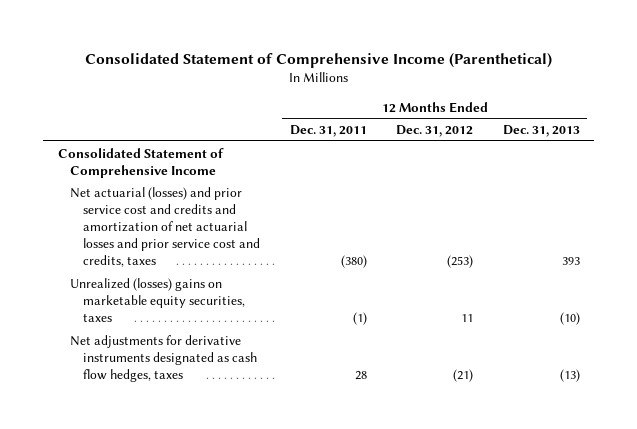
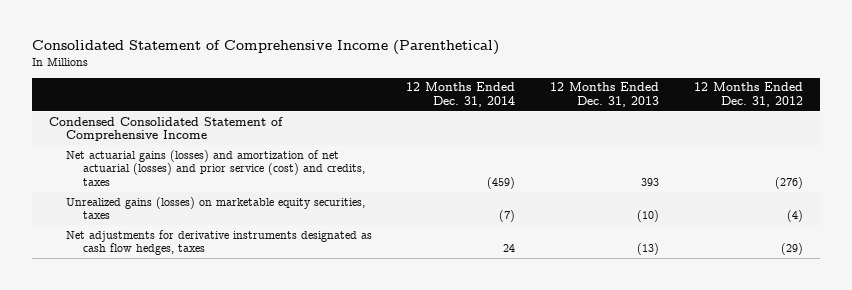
[289,124,367,137] Dec. 31, 2011 -> none
none -> [406,82,516,108] 12 Months Ended Dec. 31, 2014
[57,147,224,178] Consolidated Statement of Comprehensive Income -> [48,116,283,142] Condensed Consolidated Statement of Comprehensive Income
[70,186,261,267] Net actuarial (losses) and prior service cost and credits and amortization of net actuarial losses and prior service cost and credits, taxes -> [65,149,365,187] Net actuarial gains (losses) and amortization of net actuarial (losses) and prior service (cost) and credits, taxes
[447,254,474,268] (253) -> [774,177,803,190] (276)
[70,277,246,322] Unrealized (losses) gains on marketable equity securities, taxes -> [65,196,365,220] Unrealized gains (losses) on marketable equity securities, taxes
[461,313,474,322] 11 -> [786,210,803,223] (4)
[453,368,474,382] (21) -> [780,243,803,256] (29)

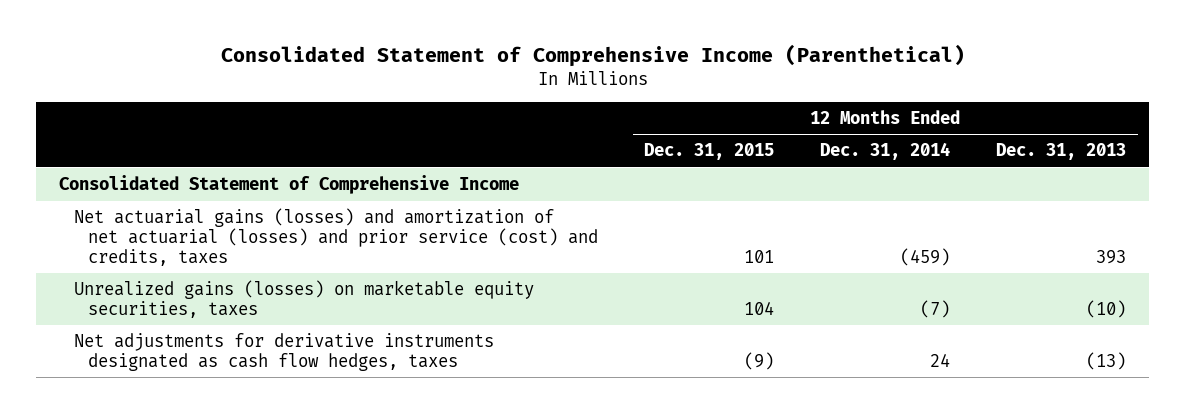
[693,82,803,108] 12 Months Ended Dec. 31, 2012 -> none
none -> [644,143,775,161] Dec. 31, 2015
[48,116,283,142] Condensed Consolidated Statement of Comprehensive Income -> [59,175,520,195] Consolidated Statement of Comprehensive Income

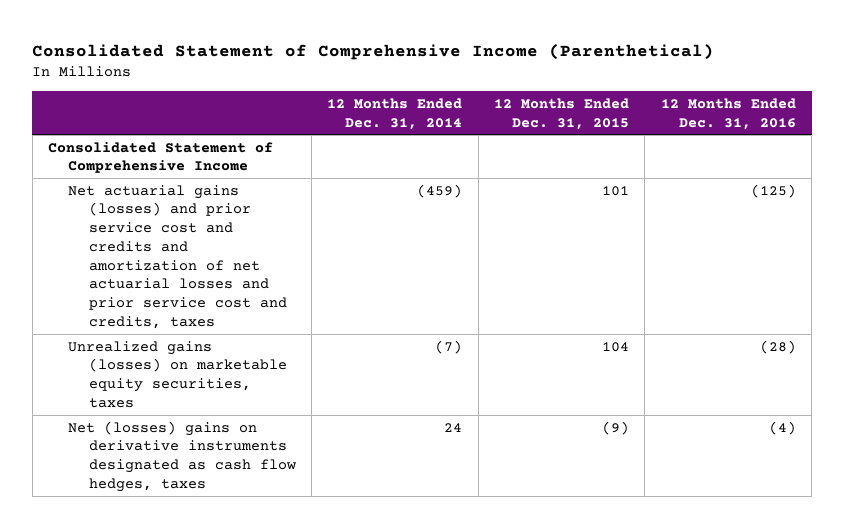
[996,143,1127,161] Dec. 31, 2013 -> none
none -> [660,97,796,130] 12 Months Ended Dec. 31, 2016
[73,208,598,266] Net actuarial gains (losses) and amortization of net actuarial (losses) and prior service (cost) and credits, taxes -> [68,184,287,329] Net actuarial gains (losses) and prior service cost and credits and amortization of net actuarial losses and prior service cost and credits, taxes
[73,333,494,371] Net adjustments for derivative instruments designated as cash flow hedges, taxes -> [68,420,297,492] Net (losses) gains on derivative instruments designated as cash flow hedges, taxes

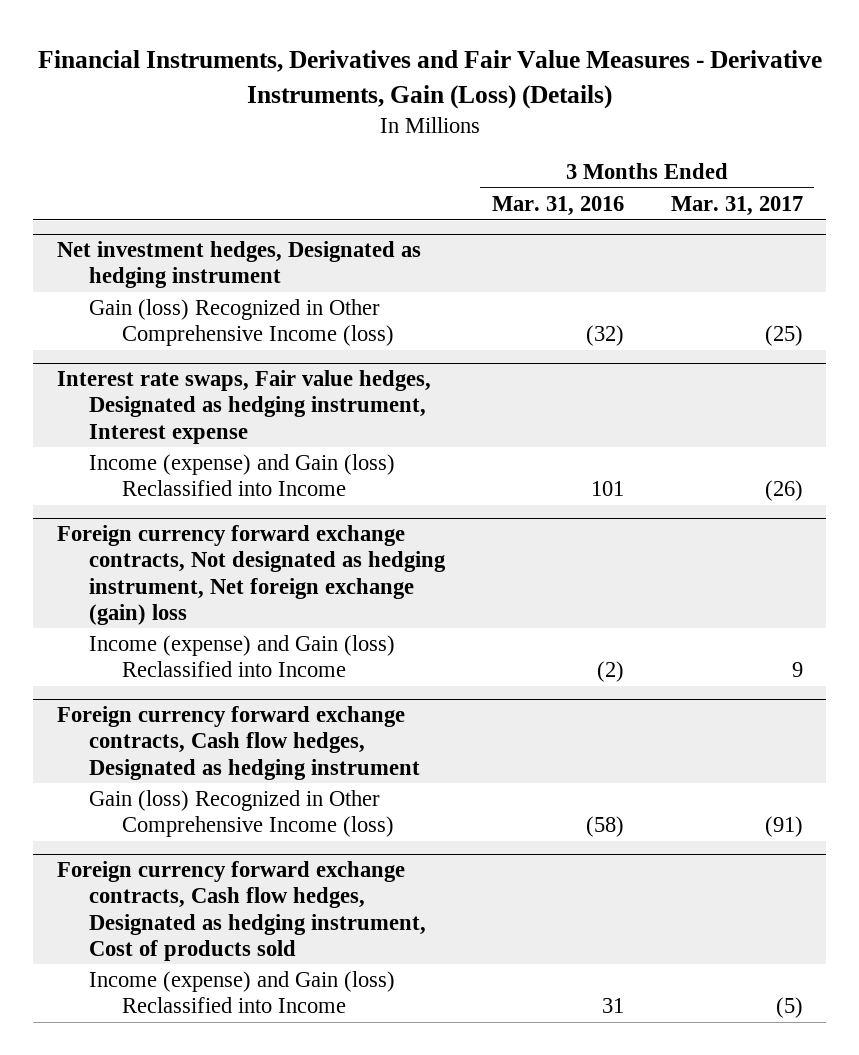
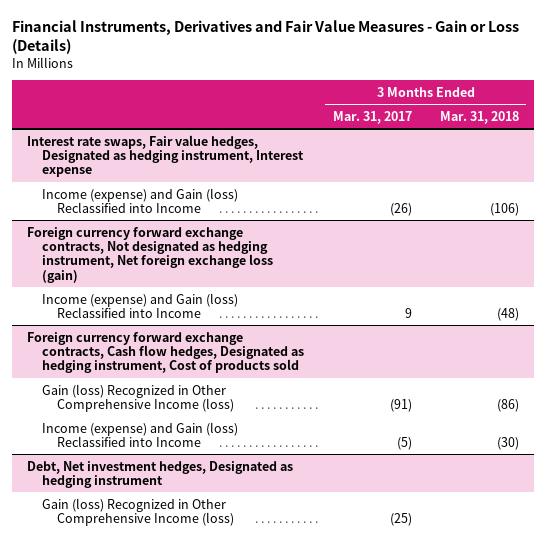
[37,50,822,109] Financial Instruments, Derivatives and Fair Value Measures - Derivative Instruments, Gain (Loss) (Details) -> [12,19,520,55] Financial Instruments, Derivatives and Fair Value Measures - Gain or Loss (Details)
[492,195,625,216] Mar. 31, 2016 -> none
none -> [440,111,520,125] Mar. 31, 2018
[56,241,421,289] Net investment hedges, Designated as hedging instrument -> none
[89,299,395,347] Gain (loss) Recognized in Other Comprehensive Income (loss) -> none
[56,525,447,625] Foreign currency forward exchange contracts, Not designated as hedging instrument, Net foreign exchange (gain) loss -> [26,226,273,283] Foreign currency forward exchange contracts, Not designated as hedging instrument, Net foreign exchange loss (gain)
[56,706,421,780] Foreign currency forward exchange contracts, Cash flow hedges, Designated as hedging instrument -> none
[89,790,395,838] Gain (loss) Recognized in Other Comprehensive Income (loss) -> none
none -> [41,383,235,412] Gain (loss) Recognized in Other Comprehensive Income (loss)
none -> [26,460,293,488] Debt, Net investment hedges, Designated as hedging instrument
none -> [41,497,235,526] Gain (loss) Recognized in Other Comprehensive Income (loss)

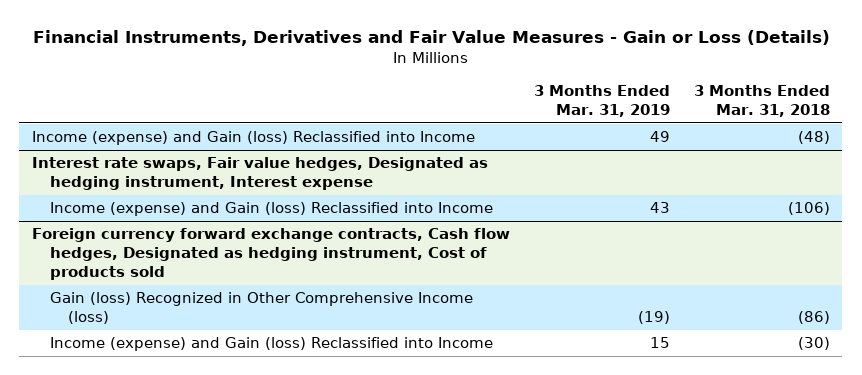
[332,111,412,125] Mar. 31, 2017 -> none
none -> [533,84,670,117] 3 Months Ended Mar. 31, 2019
none -> [31,131,475,146] Income (expense) and Gain (loss) Reclassified into Income
[26,226,273,283] Foreign currency forward exchange contracts, Not designated as hedging instrument, Net foreign exchange loss (gain) -> none
[41,292,238,318] Income (expense) and Gain (loss) Reclassified into Income -> none
[26,460,293,488] Debt, Net investment hedges, Designated as hedging instrument -> none
[41,497,235,526] Gain (loss) Recognized in Other Comprehensive Income (loss) -> none

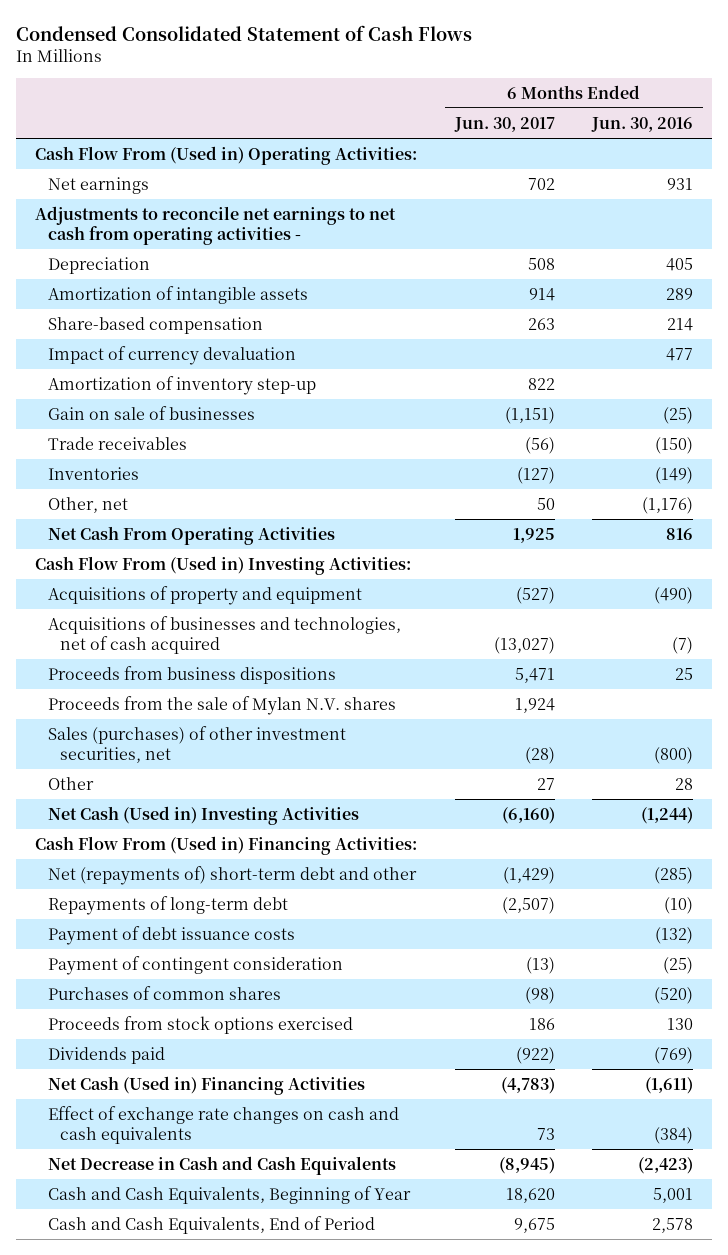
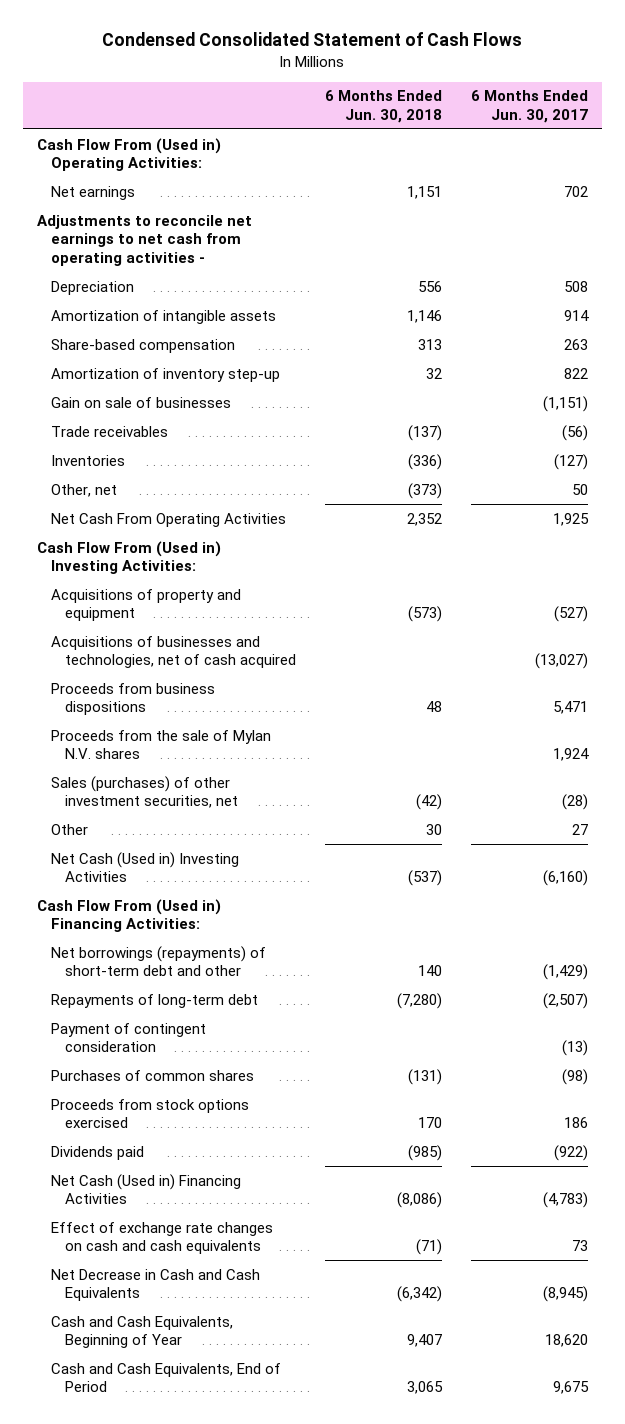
[591,116,694,132] Jun. 30, 2016 -> none
none -> [324,90,442,123] 6 Months Ended Jun. 30, 2018
[47,345,296,365] Impact of currency devaluation -> none
[47,865,417,885] Net (repayments of) short-term debt and other -> [50,945,266,977] Net borrowings (repayments) of short-term debt and other
[47,925,295,945] Payment of debt issuance costs -> none

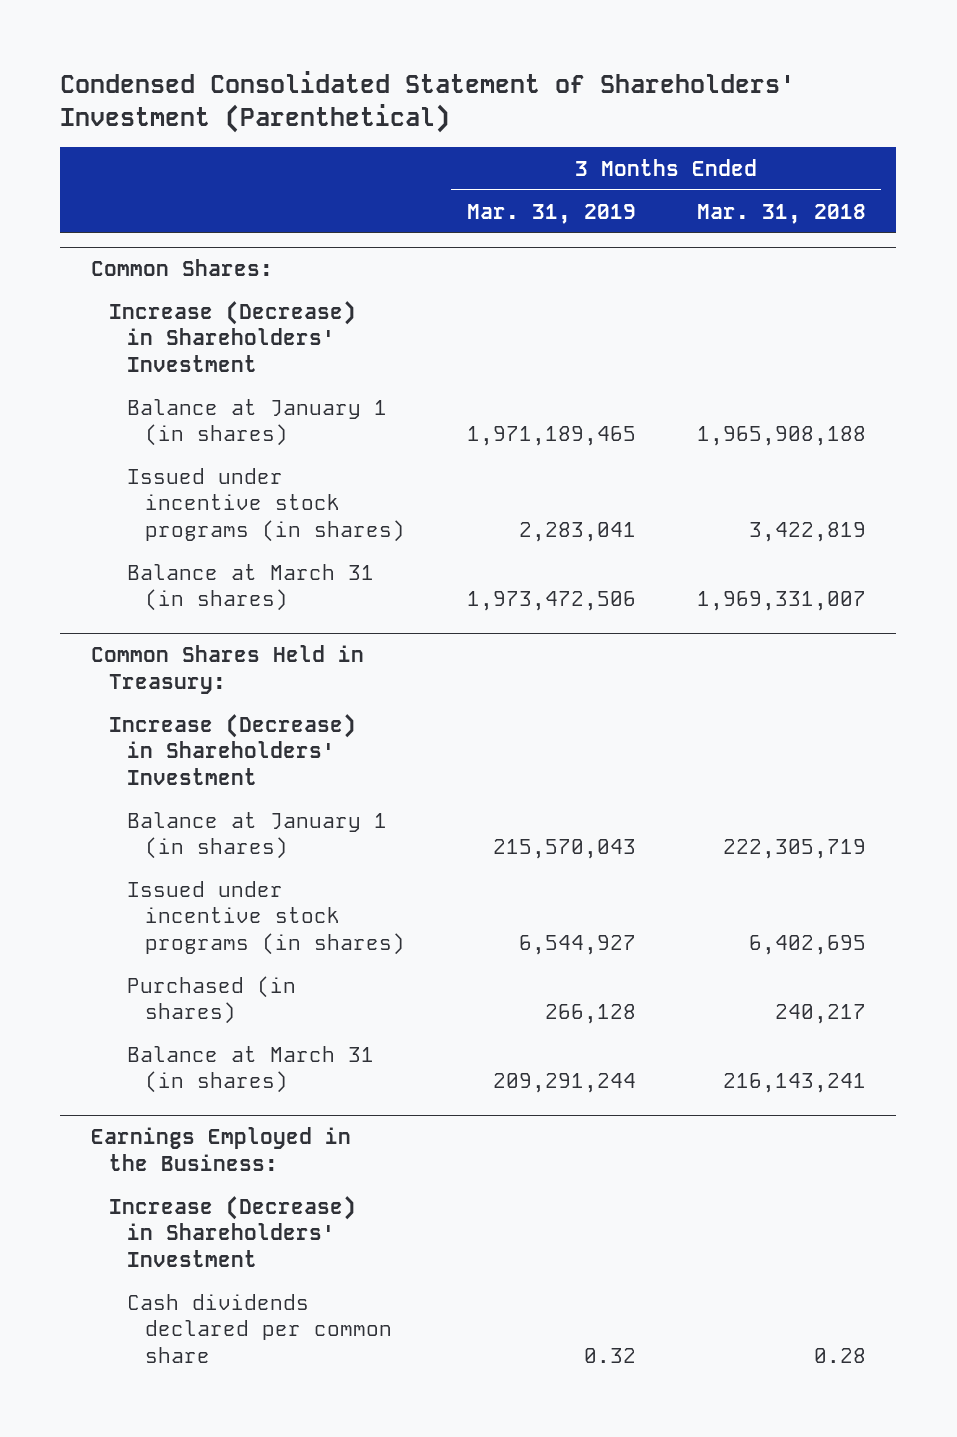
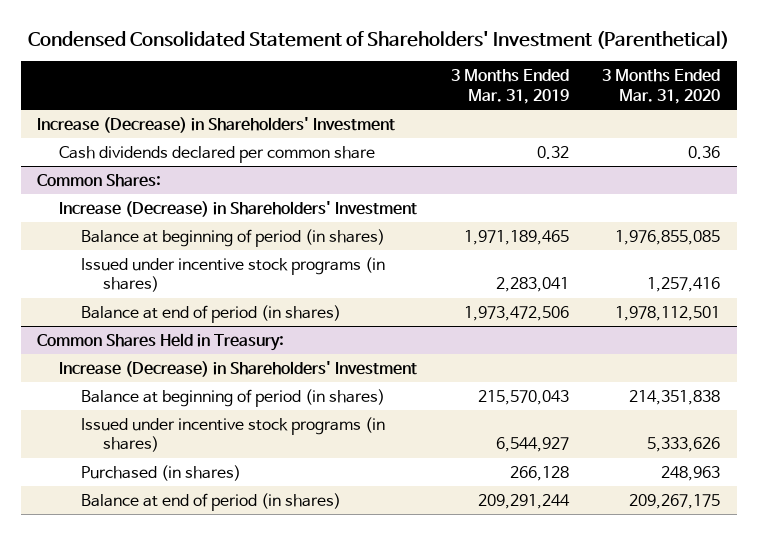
[696,203,866,224] Mar. 31, 2018 -> none
none -> [602,69,721,104] 3 Months Ended Mar. 31, 2020
none -> [37,116,396,133] Increase (Decrease) in Shareholders' Investment
none -> [59,145,376,163] Cash dividends declared per common share
[127,398,388,447] Balance at January 1 (in shares) -> [81,228,386,247] Balance at beginning of period (in shares)
[127,563,375,612] Balance at March 31 (in shares) -> [81,304,342,323] Balance at end of period (in shares)
[127,811,388,860] Balance at January 1 (in shares) -> [81,388,386,407] Balance at beginning of period (in shares)
[91,1127,352,1171] Earnings Employed in the Business: -> none
[109,1195,357,1267] Increase (Decrease) in Shareholders' Investment -> none
[127,1293,393,1363] Cash dividends declared per common share -> none
[127,1045,375,1094] Balance at March 31 (in shares) -> [81,492,342,511] Balance at end of period (in shares)

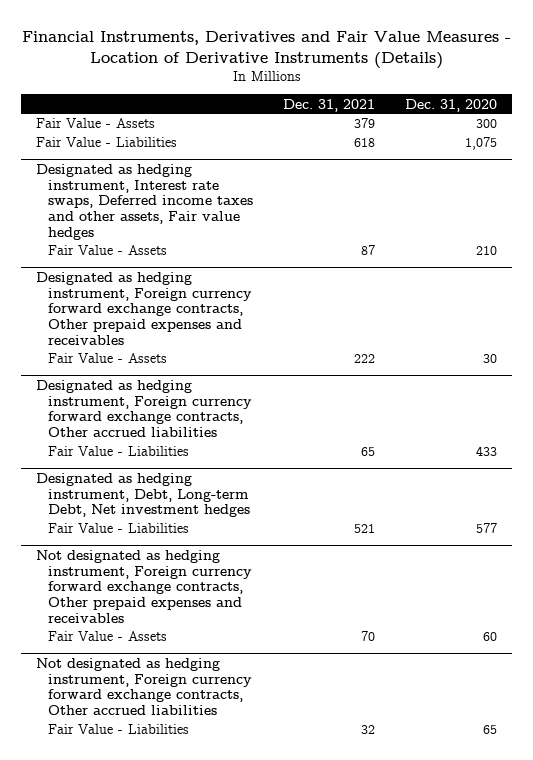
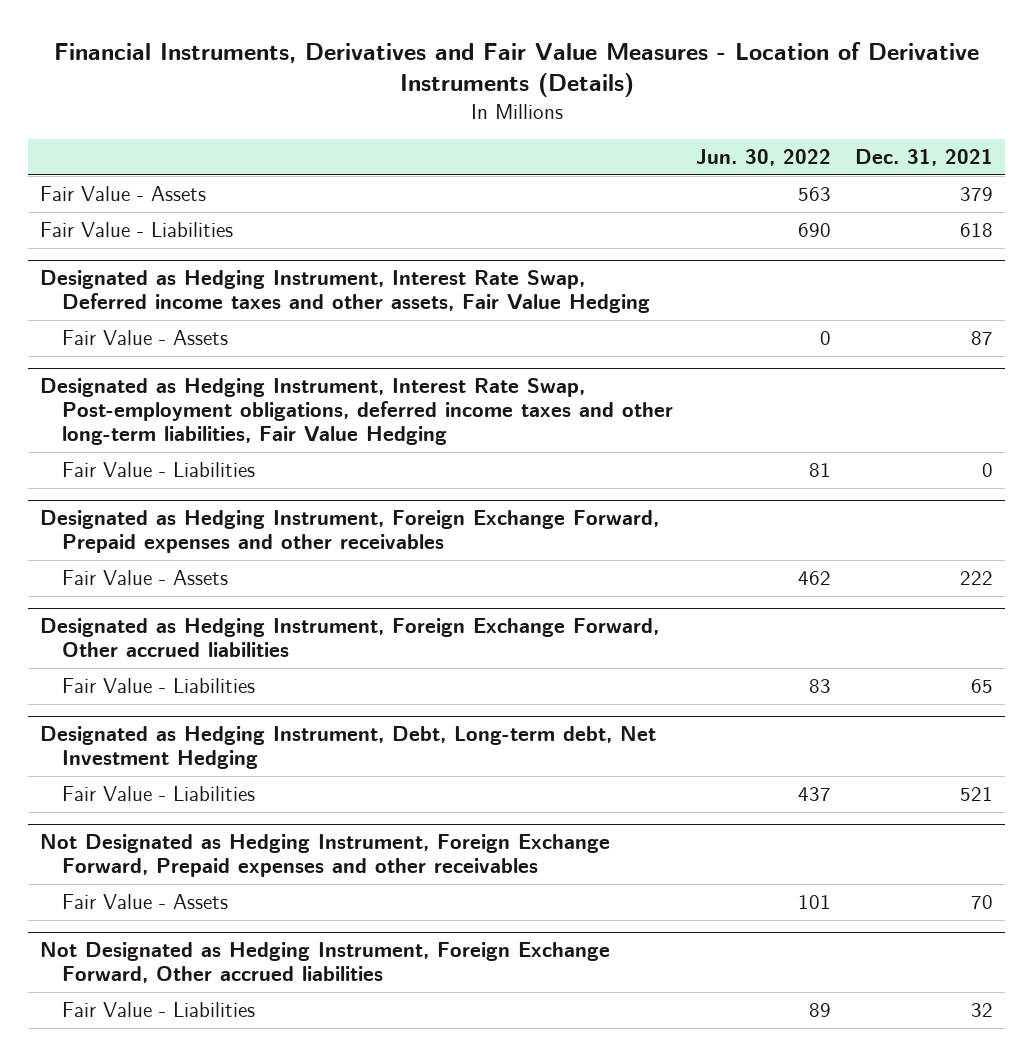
[405,98,498,112] Dec. 31, 2020 -> none
none -> [696,148,832,166] Jun. 30, 2022
[36,163,254,240] Designated as hedging instrument, Interest rate swaps, Deferred income taxes and other assets, Fair value hedges -> [40,269,650,314] Designated as Hedging Instrument, Interest Rate Swap, Deferred income taxes and other assets, Fair Value Hedging
none -> [40,377,673,446] Designated as Hedging Instrument, Interest Rate Swap, Post-employment obligations, deferred income taxes and other long-term liabilities, Fair Value Hedging
none -> [61,461,255,477] Fair Value - Liabilities
[36,271,253,345] Designated as hedging instrument, Foreign currency forward exchange contracts, Other prepaid expenses and receivables -> [40,509,660,554] Designated as Hedging Instrument, Foreign Exchange Forward, Prepaid expenses and other receivables
[36,379,253,437] Designated as hedging instrument, Foreign currency forward exchange contracts, Other accrued liabilities -> [40,617,660,658] Designated as Hedging Instrument, Foreign Exchange Forward, Other accrued liabilities
[36,472,251,518] Designated as hedging instrument, Debt, Long-term Debt, Net investment hedges -> [40,725,657,770] Designated as Hedging Instrument, Debt, Long-term debt, Net Investment Hedging
[36,549,253,623] Not designated as hedging instrument, Foreign currency forward exchange contracts, Other prepaid expenses and receivables -> [40,833,611,878] Not Designated as Hedging Instrument, Foreign Exchange Forward, Prepaid expenses and other receivables
[36,657,253,715] Not designated as hedging instrument, Foreign currency forward exchange contracts, Other accrued liabilities -> [40,941,611,984] Not Designated as Hedging Instrument, Foreign Exchange Forward, Other accrued liabilities

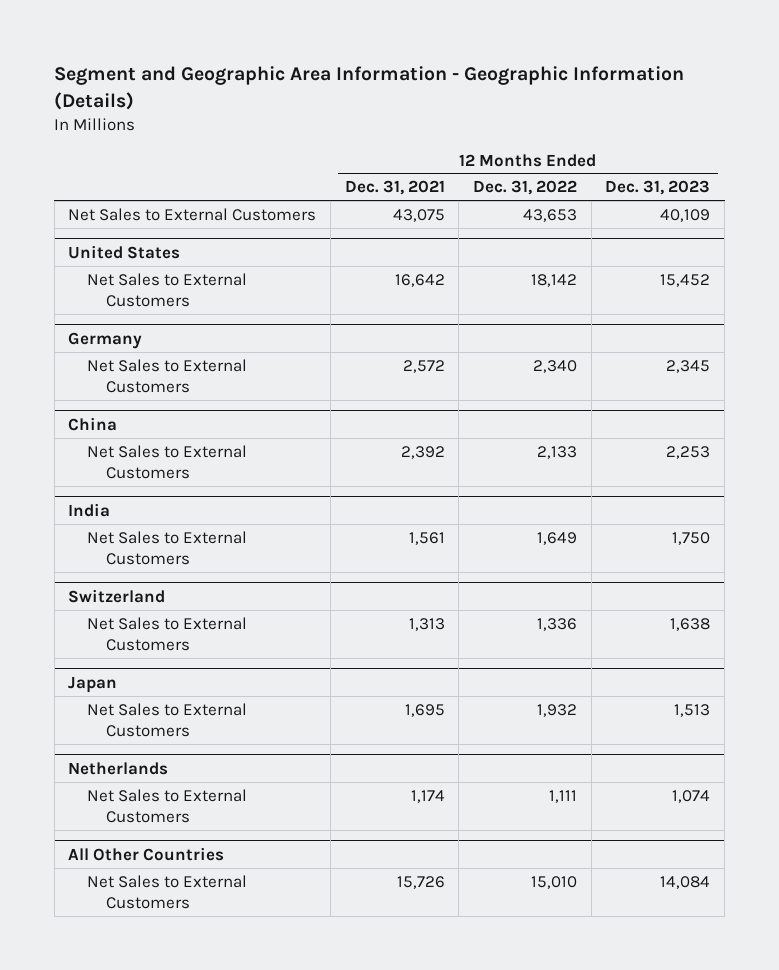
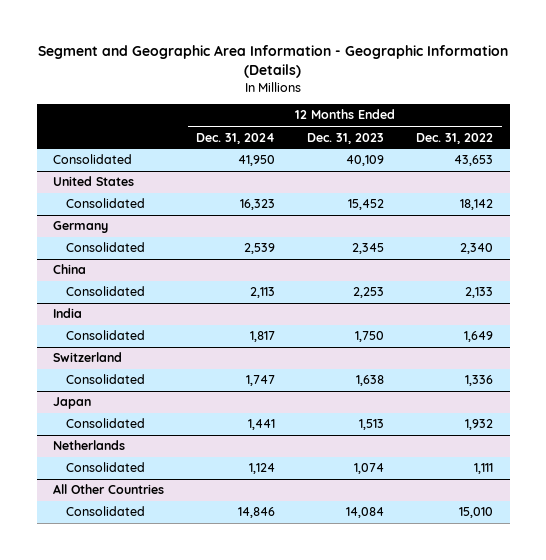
[344,180,445,196] Dec. 31, 2021 -> none
none -> [195,132,275,144] Dec. 31, 2024
[68,207,317,221] Net Sales to External Customers -> [52,154,132,165] Consolidated
[87,272,248,308] Net Sales to External Customers -> [66,198,146,209] Consolidated
[87,358,248,394] Net Sales to External Customers -> [66,242,146,253] Consolidated
[87,444,248,480] Net Sales to External Customers -> [66,286,146,297] Consolidated
[87,530,248,566] Net Sales to External Customers -> [66,330,146,341] Consolidated
[87,616,248,652] Net Sales to External Customers -> [66,374,146,385] Consolidated
[87,702,248,738] Net Sales to External Customers -> [66,418,146,429] Consolidated
[87,788,248,824] Net Sales to External Customers -> [66,462,146,473] Consolidated
[87,874,248,910] Net Sales to External Customers -> [66,506,146,517] Consolidated

